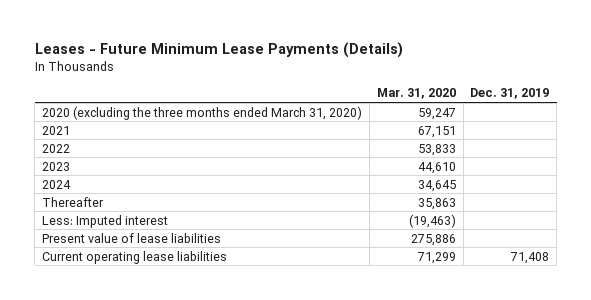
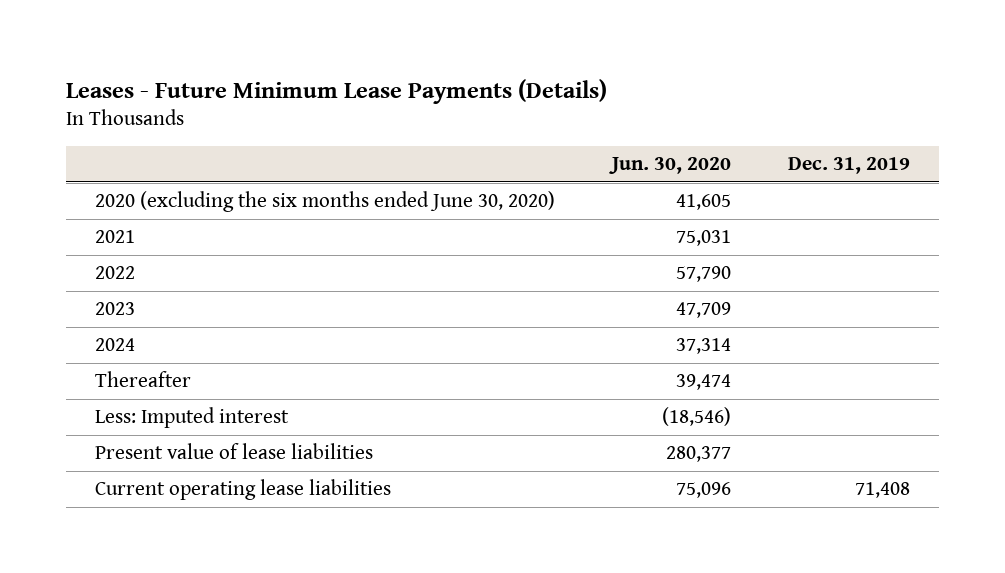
[376,88,456,100] Mar. 31, 2020 -> none
none -> [609,157,732,175] Jun. 30, 2020
[42,105,363,120] 2020 (excluding the three months ended March 31, 2020) -> [94,191,555,213] 2020 (excluding the six months ended June 30, 2020)

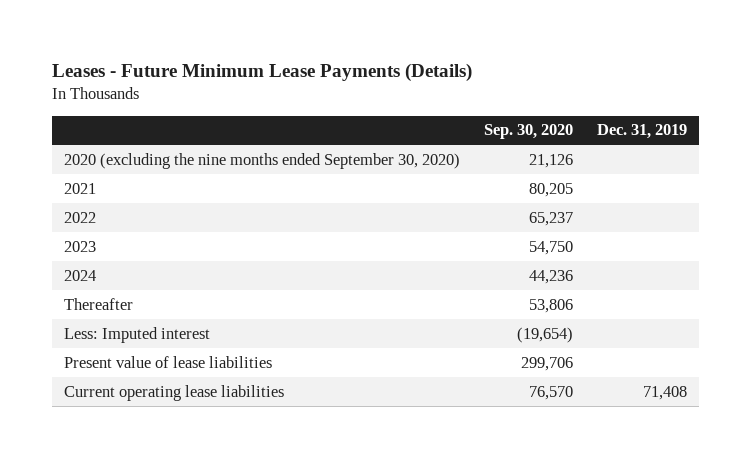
[609,157,732,175] Jun. 30, 2020 -> none
none -> [484,124,574,140] Sep. 30, 2020
[94,191,555,213] 2020 (excluding the six months ended June 30, 2020) -> [63,152,460,169] 2020 (excluding the nine months ended September 30, 2020)

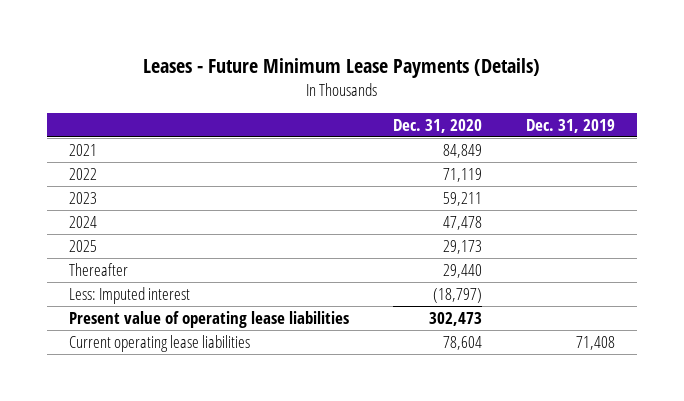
[484,124,574,140] Sep. 30, 2020 -> none
none -> [392,118,482,133] Dec. 31, 2020
[63,152,460,169] 2020 (excluding the nine months ended September 30, 2020) -> none
none -> [68,240,97,253] 2025
[63,355,272,368] Present value of lease liabilities -> [68,311,349,329] Present value of operating lease liabilities

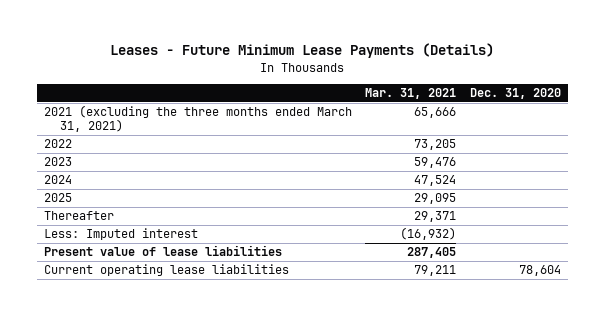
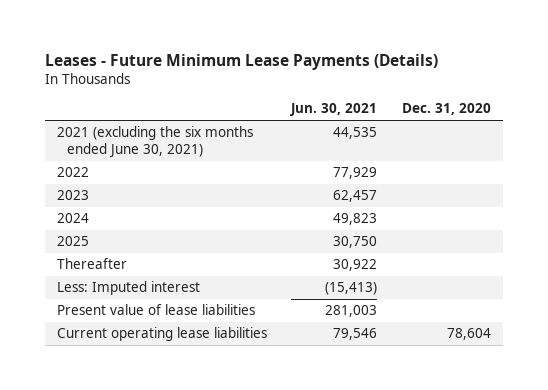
[365,88,457,100] Mar. 31, 2021 -> none
none -> [290,103,378,117] Jun. 30, 2021
[43,105,352,133] 2021 (excluding the three months ended March 31, 2021) -> [57,126,254,158] 2021 (excluding the six months ended June 30, 2021)

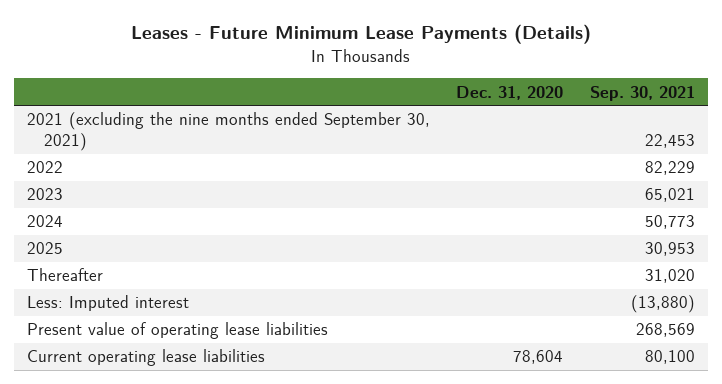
[290,103,378,117] Jun. 30, 2021 -> none
none -> [589,85,695,101] Sep. 30, 2021
[57,126,254,158] 2021 (excluding the six months ended June 30, 2021) -> [26,112,430,152] 2021 (excluding the nine months ended September 30, 2021)
[57,304,256,316] Present value of lease liabilities -> [26,322,328,340] Present value of operating lease liabilities

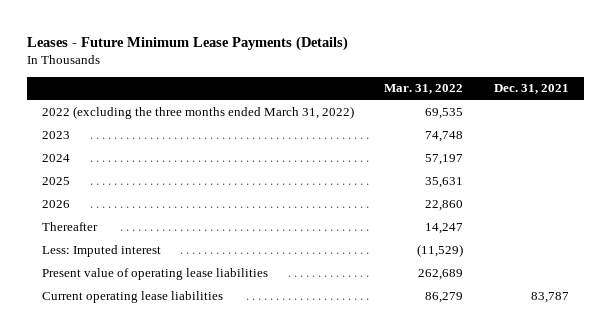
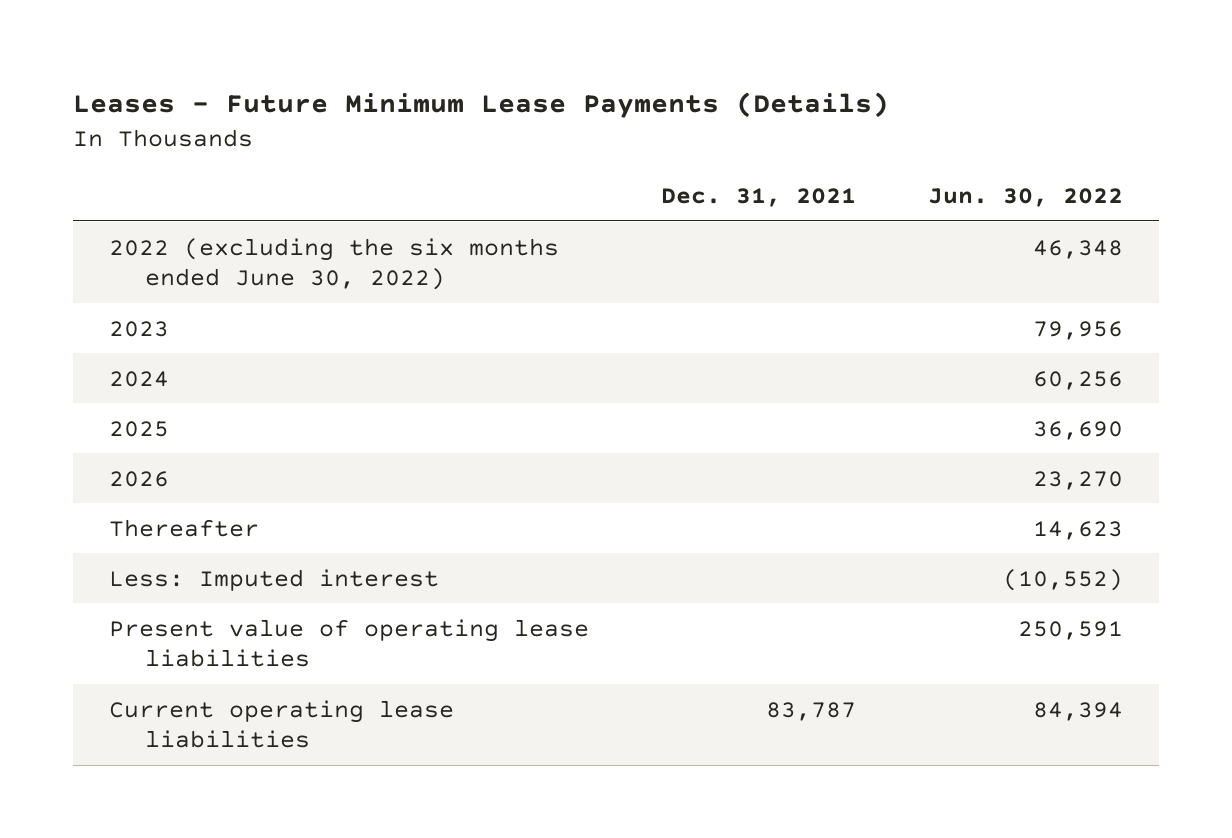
[384,84,464,95] Mar. 31, 2022 -> none
none -> [928,187,1124,207] Jun. 30, 2022
[42,106,355,120] 2022 (excluding the three months ended March 31, 2022) -> [109,237,560,290] 2022 (excluding the six months ended June 30, 2022)

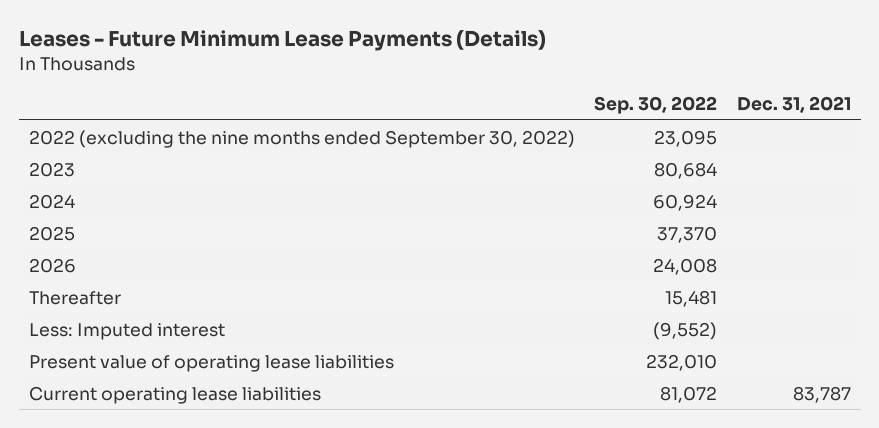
[928,187,1124,207] Jun. 30, 2022 -> none
none -> [594,96,718,115] Sep. 30, 2022
[109,237,560,290] 2022 (excluding the six months ended June 30, 2022) -> [28,129,575,148] 2022 (excluding the nine months ended September 30, 2022)

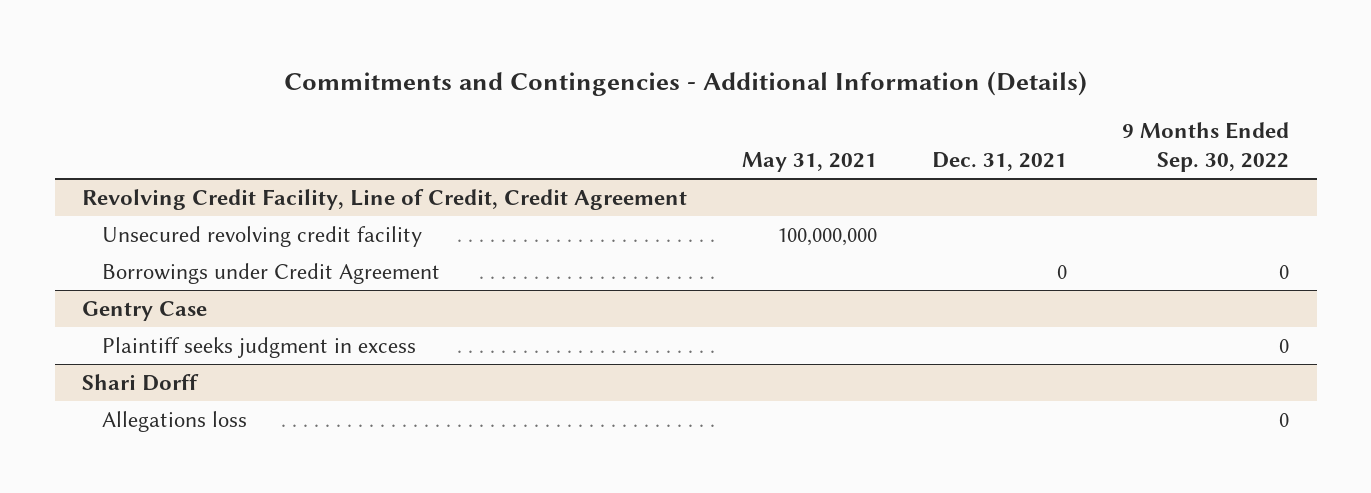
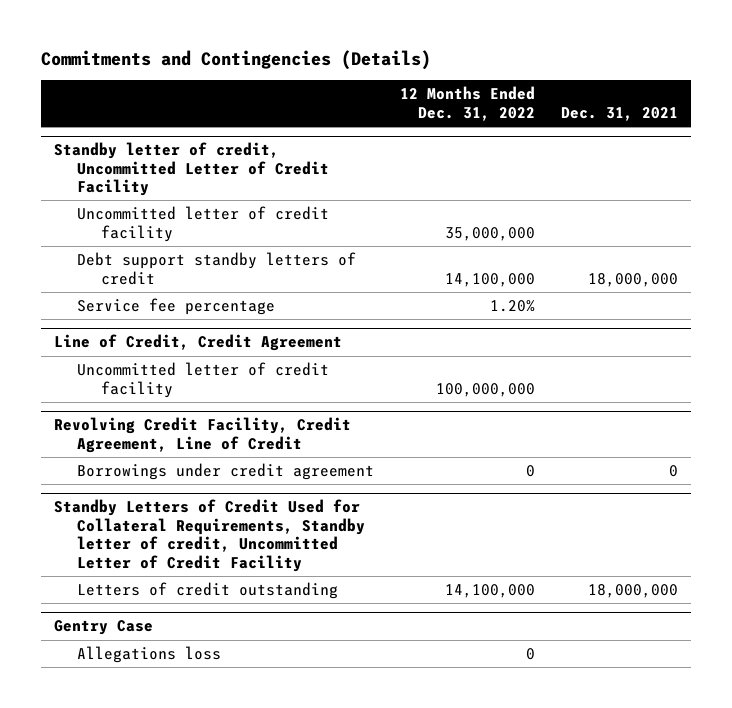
[283,70,1087,96] Commitments and Contingencies - Additional Information (Details) -> [40,49,431,70] Commitments and Contingencies (Details)
[742,151,878,172] May 31, 2021 -> none
[1122,122,1290,172] 9 Months Ended Sep. 30, 2022 -> none
none -> [400,86,536,121] 12 Months Ended Dec. 31, 2022
[101,225,422,247] Unsecured revolving credit facility -> none
none -> [53,142,330,197] Standby letter of credit, Uncommitted Letter of Credit Facility
none -> [77,206,330,242] Uncommitted letter of credit facility
none -> [77,252,357,285] Debt support standby letters of credit
none -> [77,298,276,316] Service fee percentage
none -> [53,334,342,352] Line of Credit, Credit Agreement
none -> [77,362,330,398] Uncommitted letter of credit facility
[82,188,688,210] Revolving Credit Facility, Line of Credit, Credit Agreement -> [53,417,351,453] Revolving Credit Facility, Credit Agreement, Line of Credit
[101,262,440,284] Borrowings under Credit Agreement -> [77,463,375,481] Borrowings under credit agreement
none -> [53,499,366,572] Standby Letters of Credit Used for Collateral Requirements, Standby letter of credit, Uncommitted Letter of Credit Facility
none -> [77,582,339,600] Letters of credit outstanding
[82,373,200,391] Shari Dorff -> none
[101,410,247,432] Allegations loss -> none
[101,336,416,358] Plaintiff seeks judgment in excess -> [77,646,222,664] Allegations loss

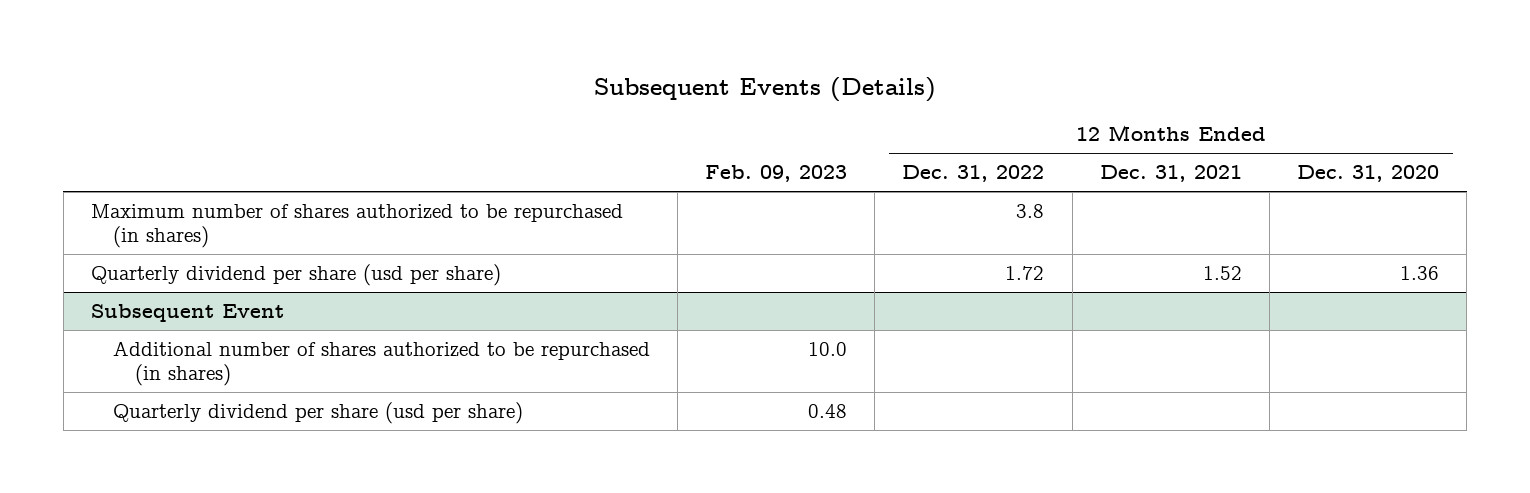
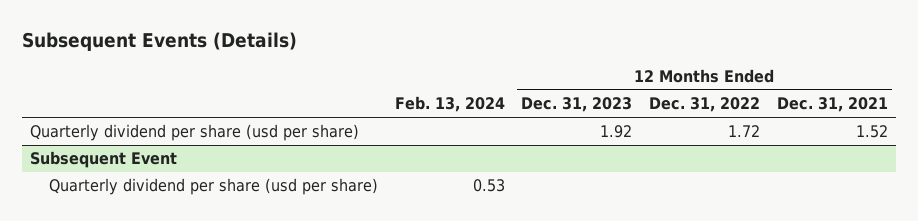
[705,165,848,183] Feb. 09, 2023 -> none
[1297,165,1440,183] Dec. 31, 2020 -> none
none -> [394,96,505,113] Feb. 13, 2024
none -> [521,97,633,113] Dec. 31, 2023
[91,203,624,249] Maximum number of shares authorized to be repurchased (in shares) -> none
[112,340,650,387] Additional number of shares authorized to be repurchased (in shares) -> none

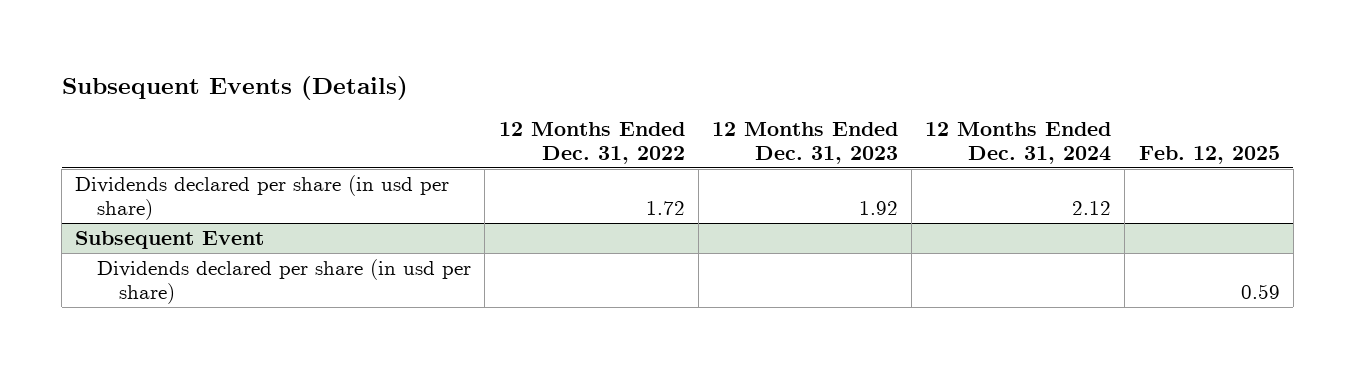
[394,96,505,113] Feb. 13, 2024 -> none
[776,97,888,113] Dec. 31, 2021 -> none
none -> [925,122,1112,164] 12 Months Ended Dec. 31, 2024
none -> [1138,145,1280,164] Feb. 12, 2025
[30,124,360,142] Quarterly dividend per share (usd per share) -> [75,175,450,220] Dividends declared per share (in usd per share)
[48,178,378,196] Quarterly dividend per share (usd per share) -> [97,259,472,304] Dividends declared per share (in usd per share)

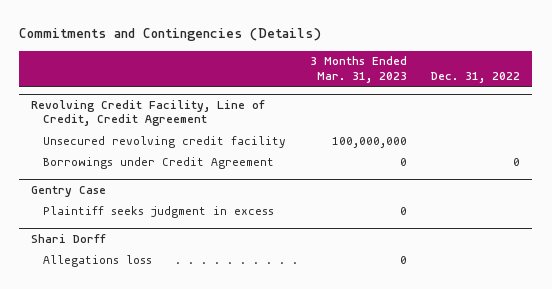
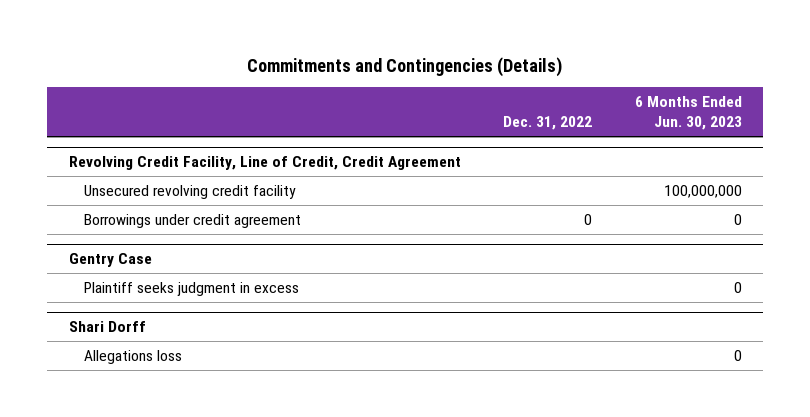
[310,56,408,83] 3 Months Ended Mar. 31, 2023 -> none
none -> [634,96,742,131] 6 Months Ended Jun. 30, 2023
[43,156,275,169] Borrowings under Credit Agreement -> [83,213,301,228] Borrowings under credit agreement

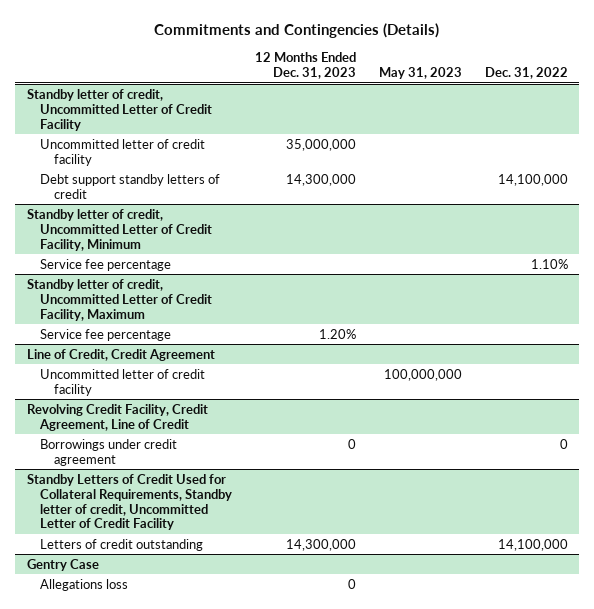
[634,96,742,131] 6 Months Ended Jun. 30, 2023 -> none
none -> [255,52,357,80] 12 Months Ended Dec. 31, 2023
none -> [378,67,462,80] May 31, 2023
[83,184,296,199] Unsecured revolving credit facility -> none
none -> [26,88,213,131] Standby letter of credit, Uncommitted Letter of Credit Facility
none -> [40,138,206,166] Uncommitted letter of credit facility
none -> [40,173,221,199] Debt support standby letters of credit
none -> [26,208,213,251] Standby letter of credit, Uncommitted Letter of Credit Facility, Minimum
none -> [40,258,172,271] Service fee percentage
none -> [26,278,213,321] Standby letter of credit, Uncommitted Letter of Credit Facility, Maximum
none -> [40,328,172,341] Service fee percentage
none -> [26,348,215,361] Line of Credit, Credit Agreement
none -> [40,368,206,396] Uncommitted letter of credit facility
[68,156,461,171] Revolving Credit Facility, Line of Credit, Credit Agreement -> [26,403,208,431] Revolving Credit Facility, Credit Agreement, Line of Credit
none -> [26,473,233,531] Standby Letters of Credit Used for Collateral Requirements, Standby letter of credit, Uncommitted Letter of Credit Facility
none -> [40,538,204,551] Letters of credit outstanding
[68,321,146,333] Shari Dorff -> none
[83,349,182,364] Allegations loss -> none
[83,281,299,296] Plaintiff seeks judgment in excess -> [40,578,129,591] Allegations loss

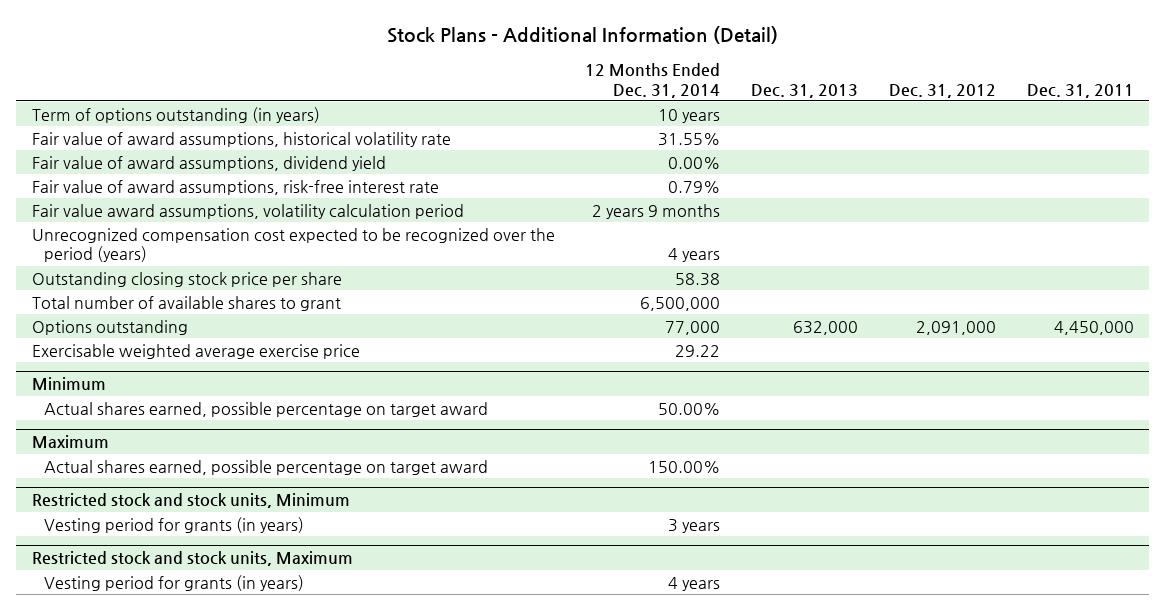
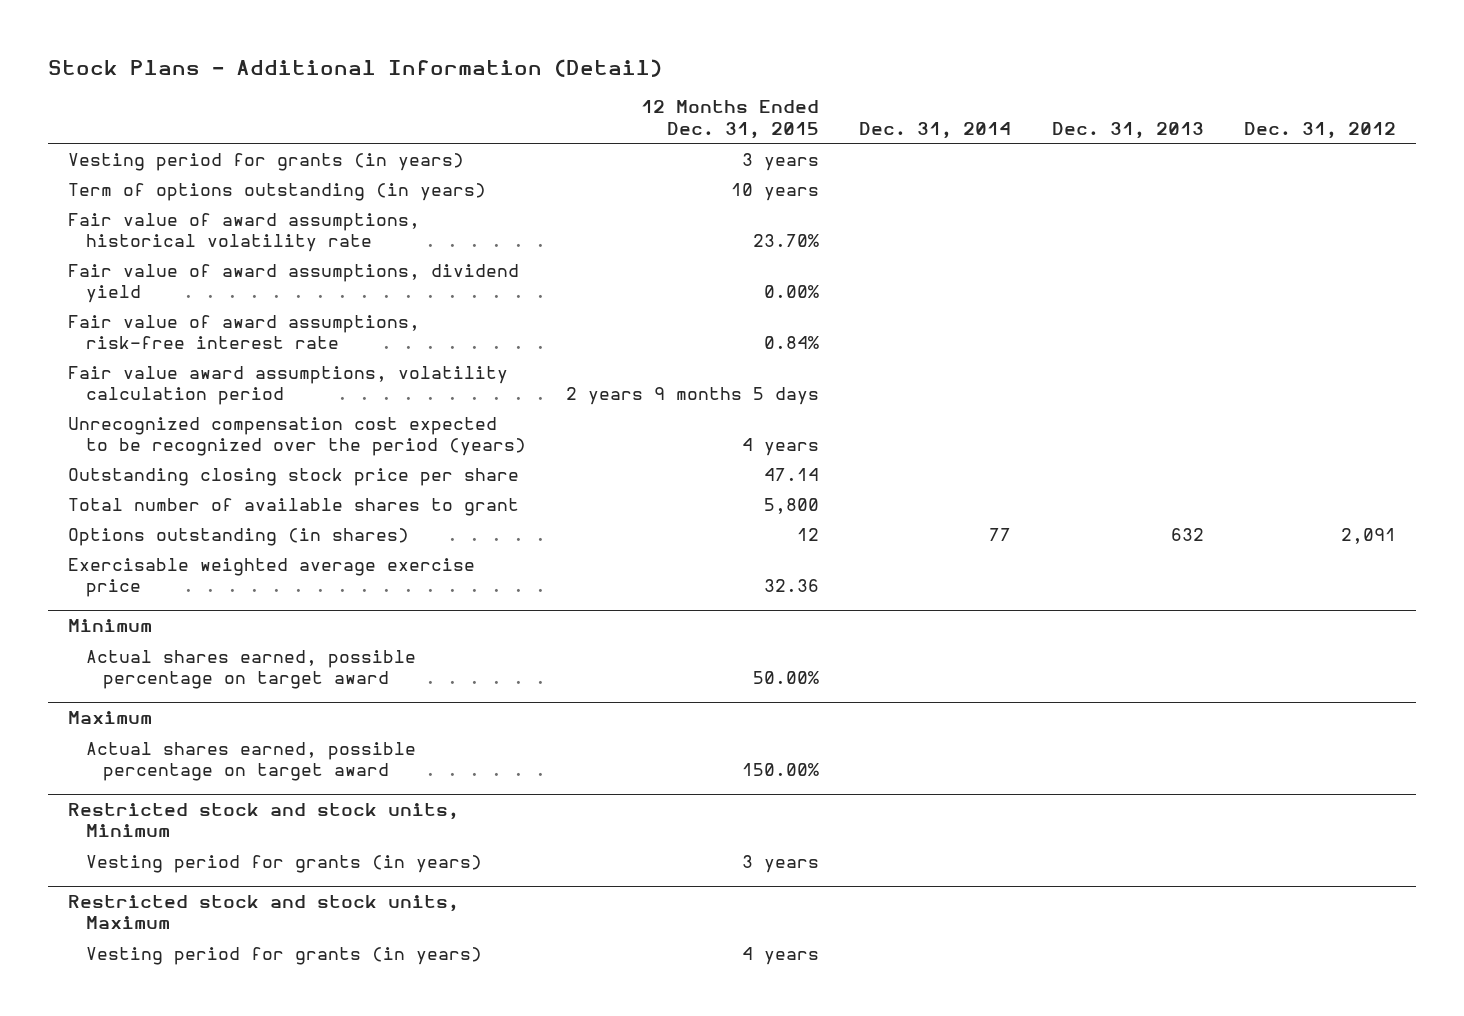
[585,62,721,98] 12 Months Ended Dec. 31, 2014 -> none
[1026,83,1134,98] Dec. 31, 2011 -> none
none -> [641,100,820,139] 12 Months Ended Dec. 31, 2015
none -> [859,121,1012,139] Dec. 31, 2014
none -> [67,152,464,171] Vesting period for grants (in years)
[31,319,188,335] Options outstanding -> [67,527,409,546] Options outstanding (in shares)
[793,320,859,335] 632,000 -> [1170,527,1204,541] 632
[915,320,996,335] 2,091,000 -> [1341,527,1397,544] 2,091

